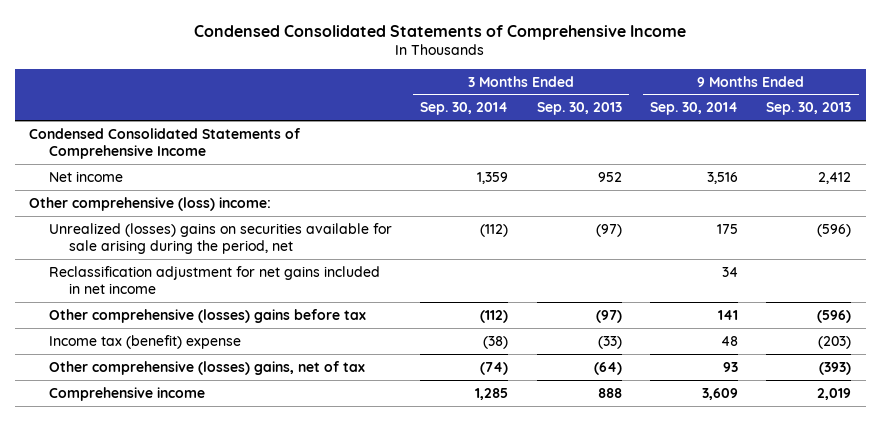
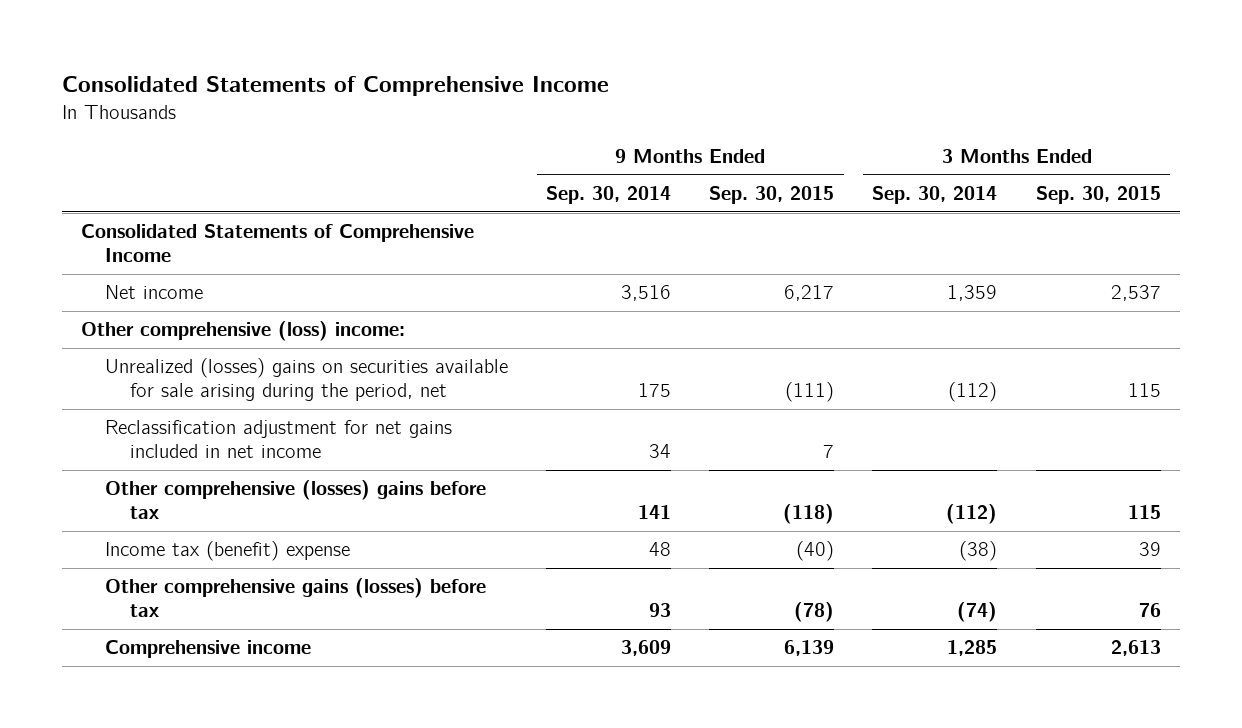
[194,24,687,40] Condensed Consolidated Statements of Comprehensive Income -> [62,76,610,97] Consolidated Statements of Comprehensive Income
[536,102,622,116] Sep. 30, 2013 -> none
[766,102,852,116] Sep. 30, 2013 -> none
none -> [709,186,835,205] Sep. 30, 2015
none -> [1035,186,1161,205] Sep. 30, 2015
[29,127,302,160] Condensed Consolidated Statements of Comprehensive Income -> [81,224,475,263] Consolidated Statements of Comprehensive Income
[48,360,365,375] Other comprehensive (losses) gains, net of tax -> [105,578,487,618] Other comprehensive gains (losses) before tax

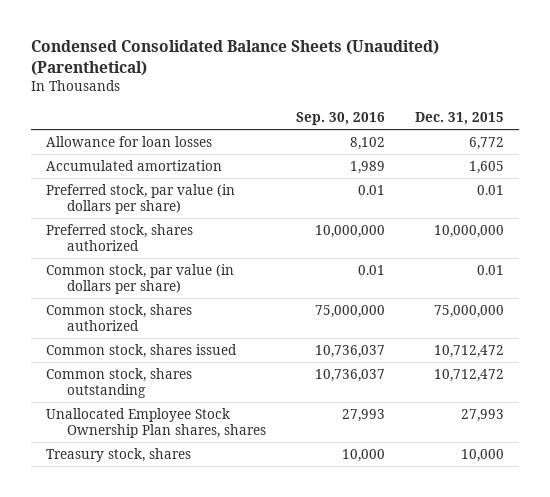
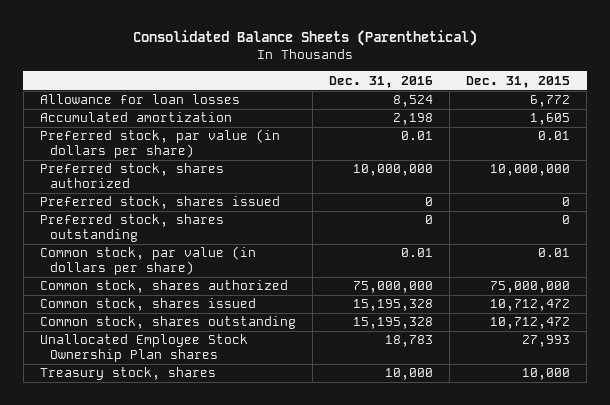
[30,39,439,77] Condensed Consolidated Balance Sheets (Unaudited) (Parenthetical) -> [132,30,477,47] Consolidated Balance Sheets (Parenthetical)
[295,112,385,126] Sep. 30, 2016 -> none
none -> [328,75,433,88] Dec. 31, 2016
none -> [39,196,280,210] Preferred stock, shares issued
none -> [39,214,224,242] Preferred stock, shares outstanding
[45,408,266,438] Unallocated Employee Stock Ownership Plan shares, shares -> [39,334,248,362] Unallocated Employee Stock Ownership Plan shares

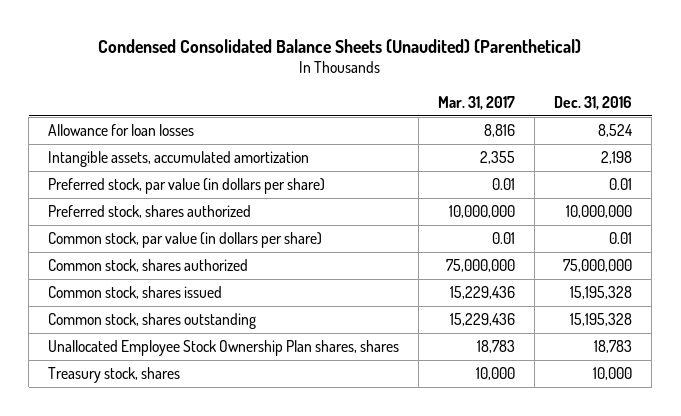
[132,30,477,47] Consolidated Balance Sheets (Parenthetical) -> [98,38,582,53] Condensed Consolidated Balance Sheets (Unaudited) (Parenthetical)
[466,75,571,88] Dec. 31, 2015 -> none
none -> [438,95,516,110] Mar. 31, 2017
[39,112,232,123] Accumulated amortization -> [48,151,310,168] Intangible assets, accumulated amortization
[39,196,280,210] Preferred stock, shares issued -> none
[39,214,224,242] Preferred stock, shares outstanding -> none
[39,334,248,362] Unallocated Employee Stock Ownership Plan shares -> [48,340,400,357] Unallocated Employee Stock Ownership Plan shares, shares

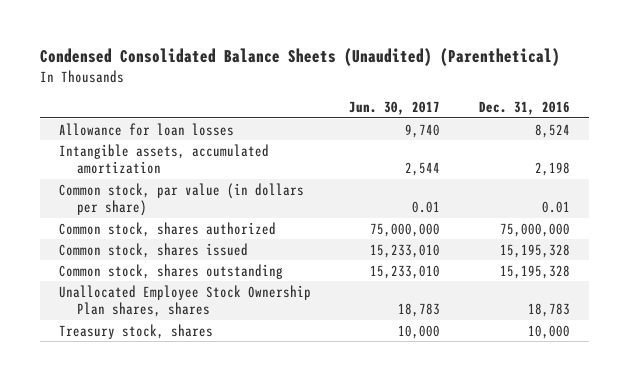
[438,95,516,110] Mar. 31, 2017 -> none
none -> [349,101,441,116] Jun. 30, 2017
[48,178,326,195] Preferred stock, par value (in dollars per share) -> none
[48,205,252,219] Preferred stock, shares authorized -> none

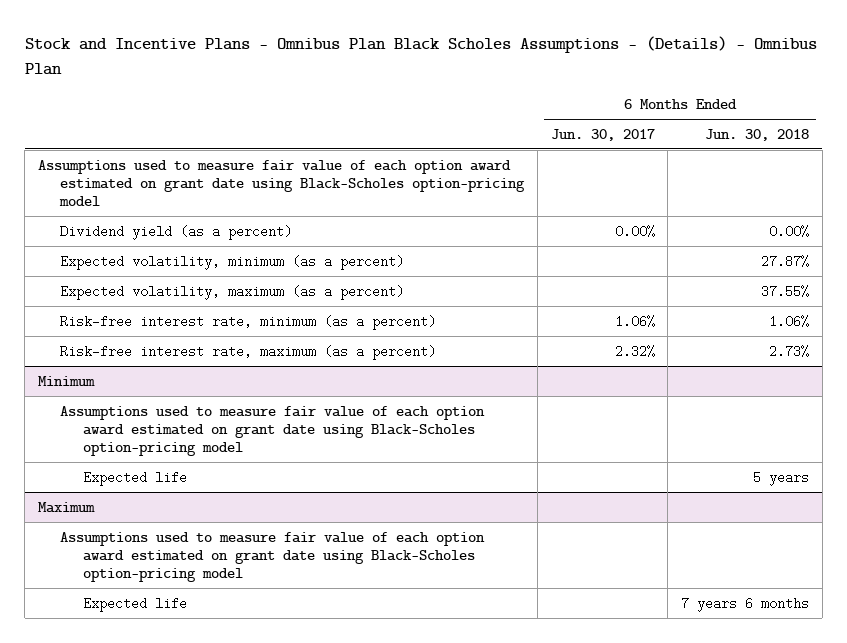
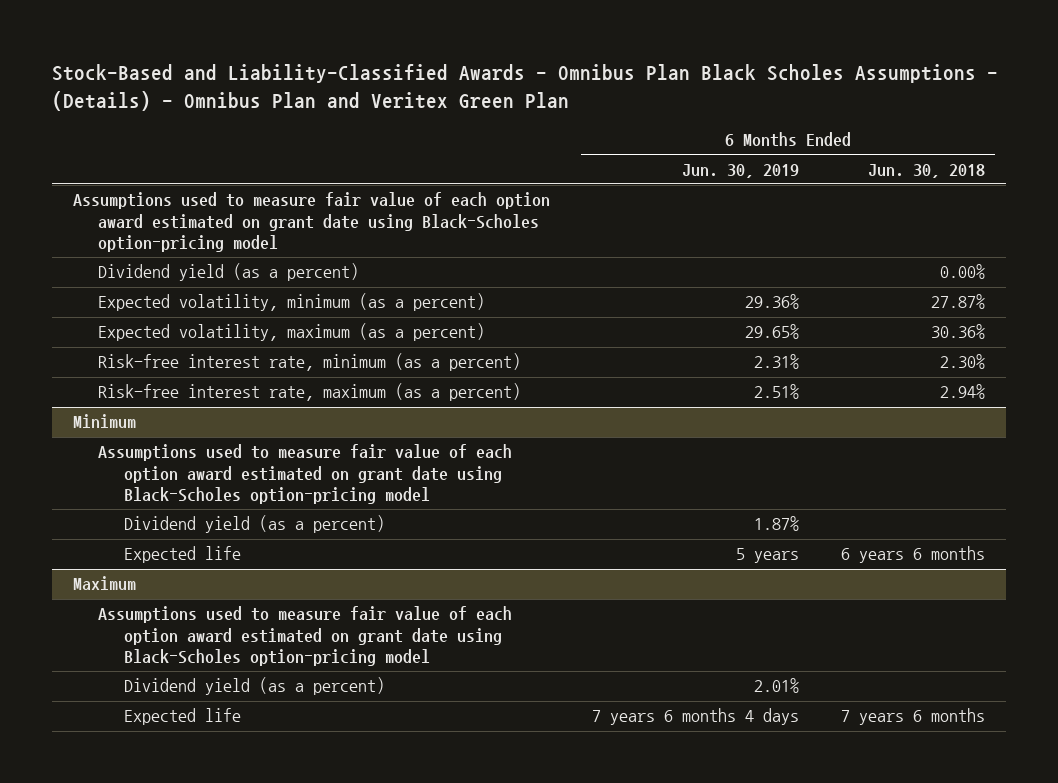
[24,36,817,75] Stock and Incentive Plans - Omnibus Plan Black Scholes Assumptions - (Details) - Omnibus Plan -> [51,64,998,111] Stock-Based and Liability-Classified Awards - Omnibus Plan Black Scholes Assumptions - (Details) - Omnibus Plan and Veritex Green Plan
[550,128,655,141] Jun. 30, 2017 -> none
none -> [681,163,799,178] Jun. 30, 2019
[761,284,810,298] 37.55% -> [930,324,985,340] 30.36%
[769,314,810,328] 1.06% -> [939,354,985,370] 2.30%
[769,344,810,358] 2.73% -> [939,384,985,400] 2.94%
none -> [123,515,385,534] Dividend yield (as a percent)
[753,470,810,486] 5 years -> [840,546,985,564] 6 years 6 months
none -> [123,677,385,696] Dividend yield (as a percent)

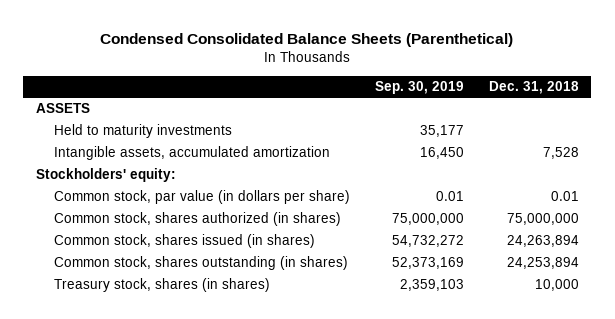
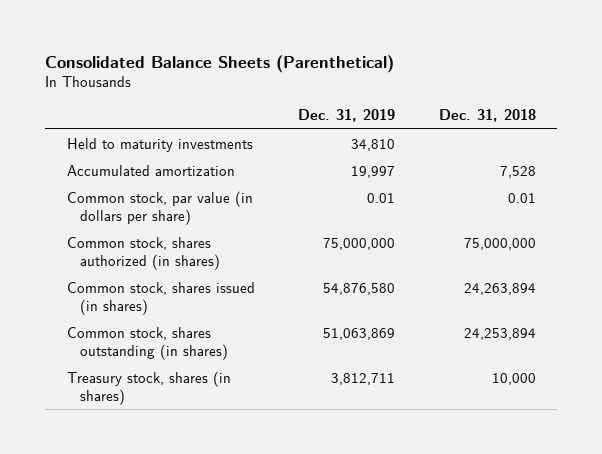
[100,33,514,48] Condensed Consolidated Balance Sheets (Parenthetical) -> [45,54,395,73] Consolidated Balance Sheets (Parenthetical)
[374,81,464,95] Sep. 30, 2019 -> none
none -> [298,109,396,123] Dec. 31, 2019
[35,103,90,114] ASSETS -> none
[35,168,176,183] Stockholders' equity: -> none
[53,146,330,161] Intangible assets, accumulated amortization -> [66,164,235,176] Accumulated amortization

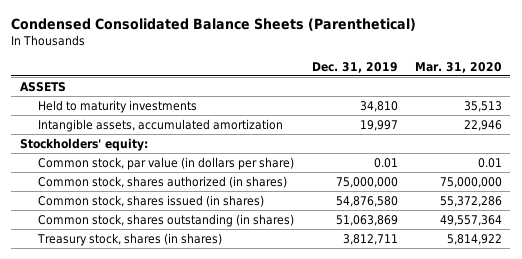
[45,54,395,73] Consolidated Balance Sheets (Parenthetical) -> [11,18,417,32] Condensed Consolidated Balance Sheets (Parenthetical)
[438,109,536,123] Dec. 31, 2018 -> none
none -> [414,61,502,73] Mar. 31, 2020
none -> [19,81,66,92] ASSETS
[66,164,235,176] Accumulated amortization -> [38,118,284,132] Intangible assets, accumulated amortization
none -> [19,137,148,151] Stockholders' equity:

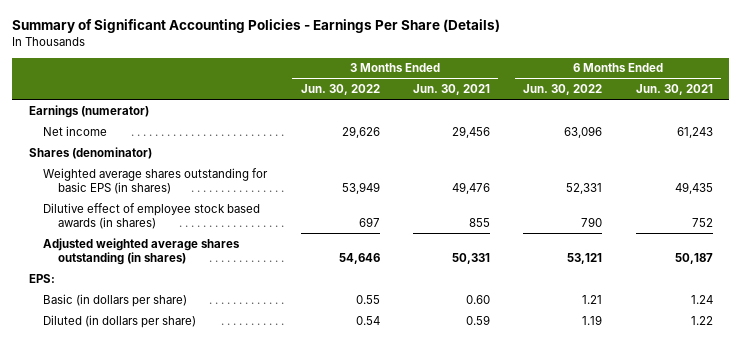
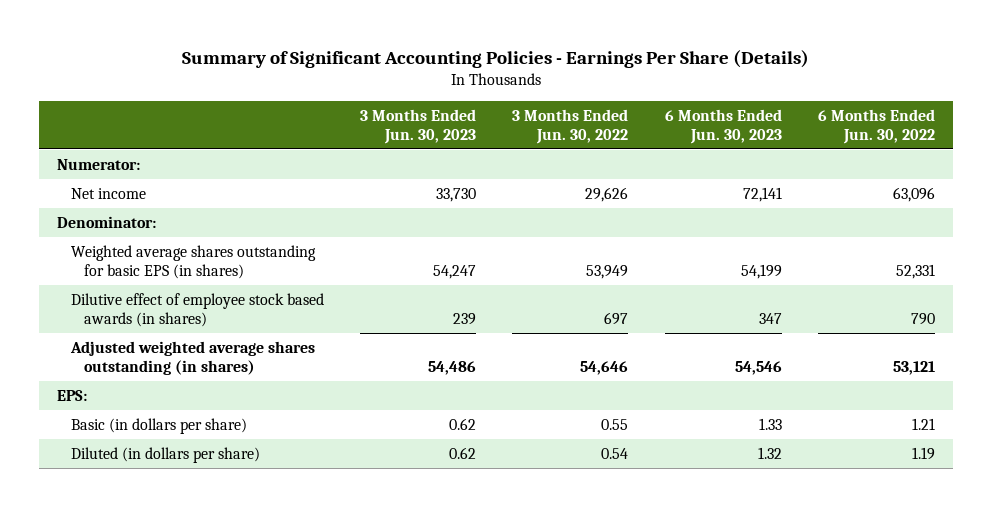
[413,84,491,96] Jun. 30, 2021 -> none
[635,84,713,96] Jun. 30, 2021 -> none
none -> [359,109,476,144] 3 Months Ended Jun. 30, 2023
none -> [664,109,782,144] 6 Months Ended Jun. 30, 2023
[28,104,149,118] Earnings (numerator) -> [56,159,140,171] Numerator:
[28,146,152,159] Shares (denominator) -> [56,216,156,229] Denominator:

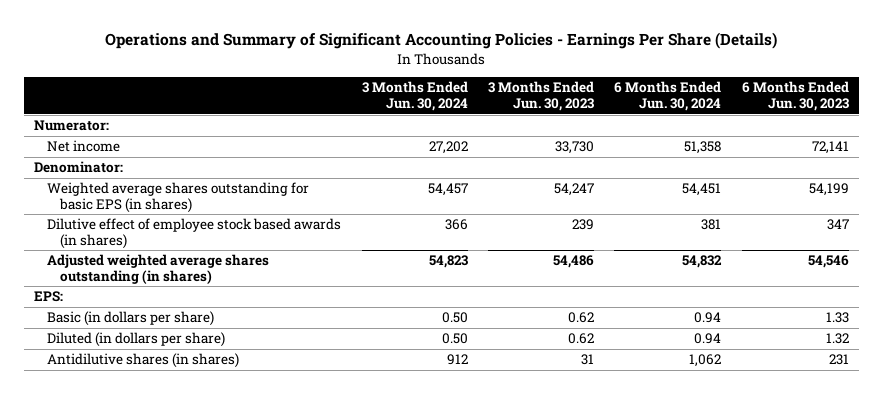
[181,49,809,68] Summary of Significant Accounting Policies - Earnings Per Share (Details) -> [105,32,778,50] Operations and Summary of Significant Accounting Policies - Earnings Per Share (Details)
[512,109,629,144] 3 Months Ended Jun. 30, 2022 -> none
[818,109,936,144] 6 Months Ended Jun. 30, 2022 -> none
none -> [361,81,468,112] 3 Months Ended Jun. 30, 2024
none -> [614,81,722,112] 6 Months Ended Jun. 30, 2024
none -> [47,353,240,369] Antidilutive shares (in shares)

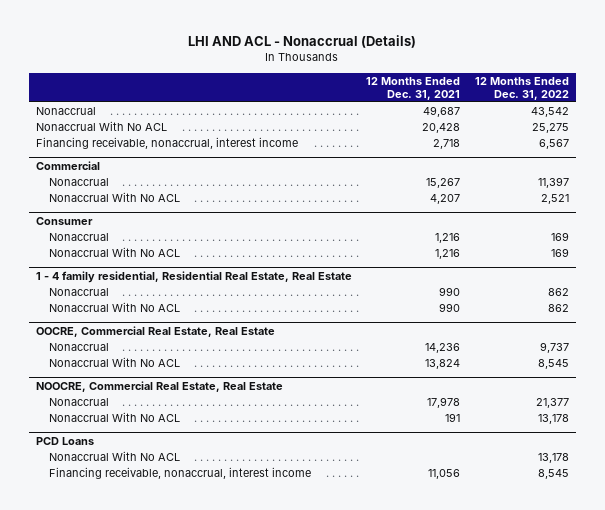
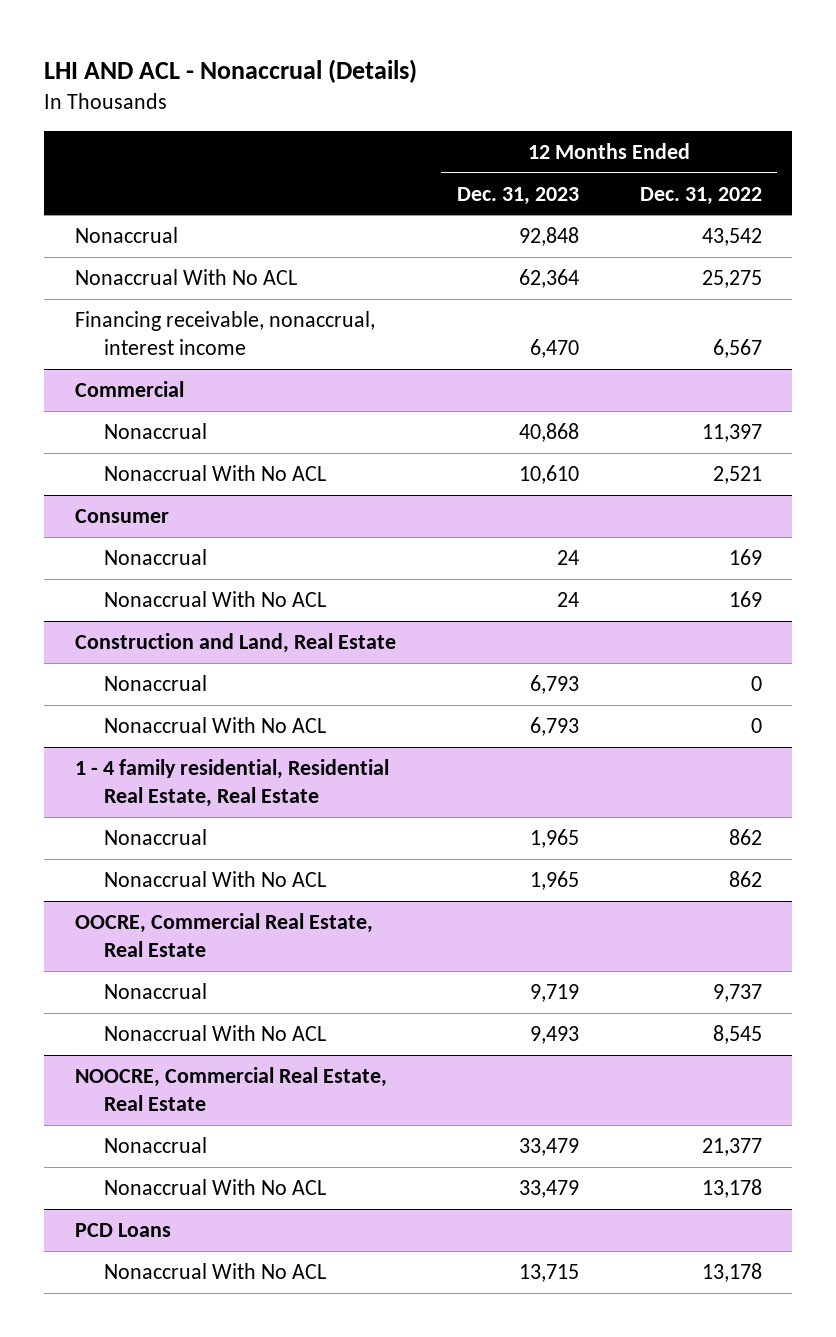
[366,76,461,100] 12 Months Ended Dec. 31, 2021 -> none
none -> [456,186,579,205] Dec. 31, 2023
none -> [74,633,396,654] Construction and Land, Real Estate
none -> [104,675,208,692] Nonaccrual
none -> [104,717,327,734] Nonaccrual With No ACL
[49,467,312,480] Financing receivable, nonaccrual, interest income -> none

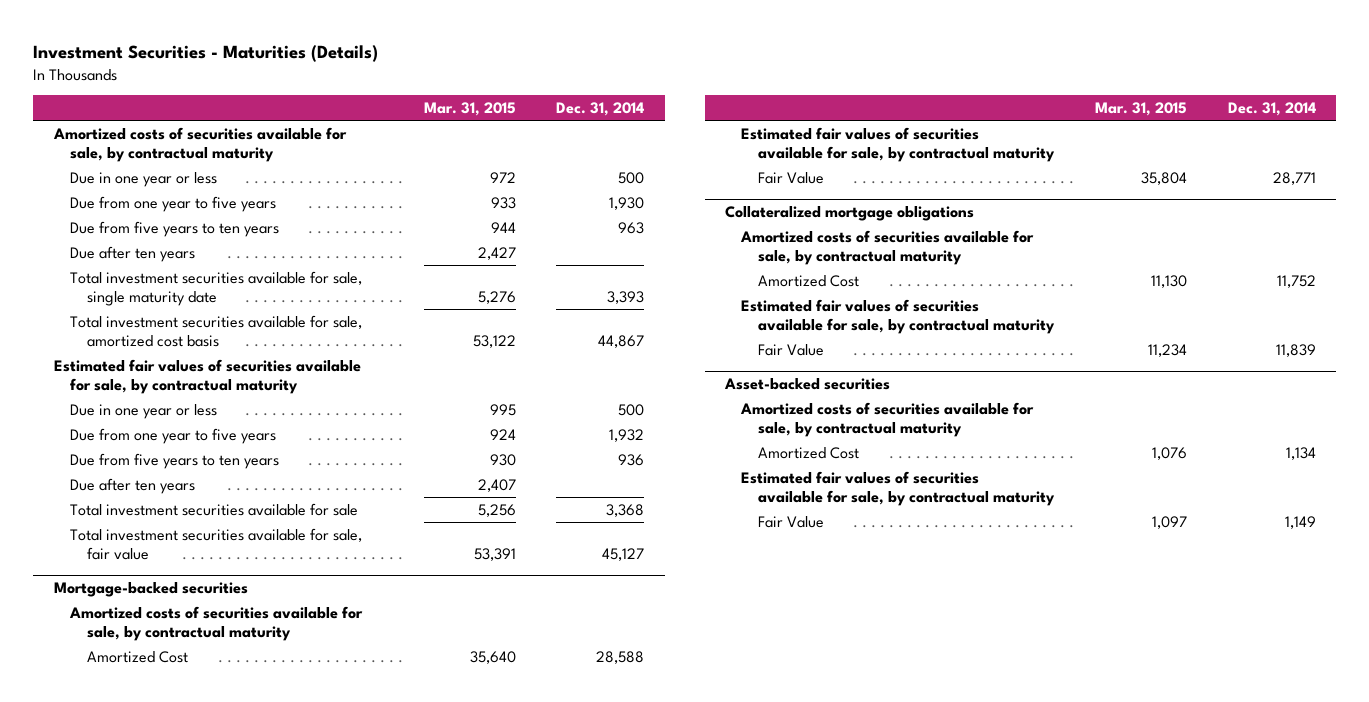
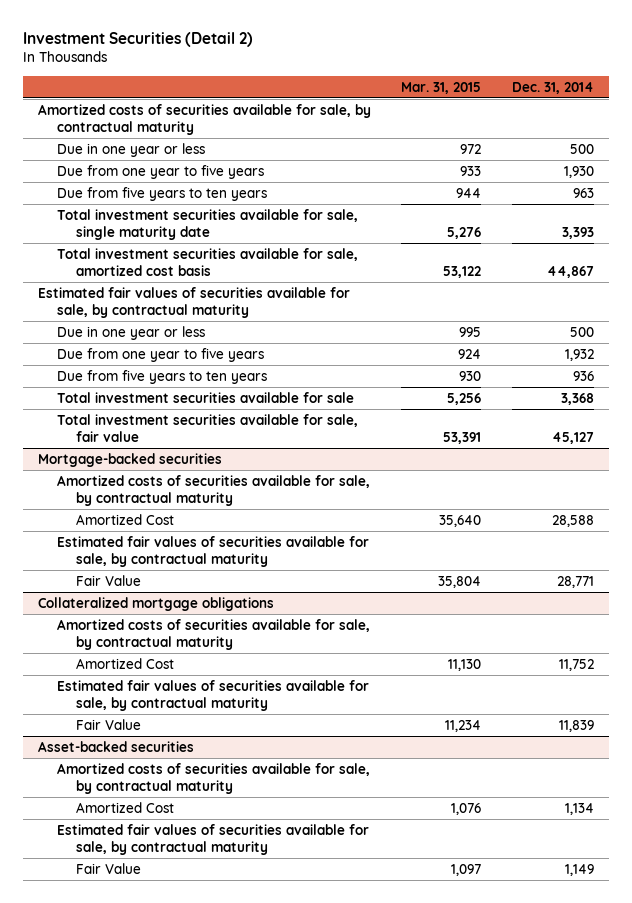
[33,45,379,63] Investment Securities - Maturities (Details) -> [22,31,253,47] Investment Securities (Detail 2)
[70,245,196,262] Due after ten years -> none
[70,477,196,494] Due after ten years -> none

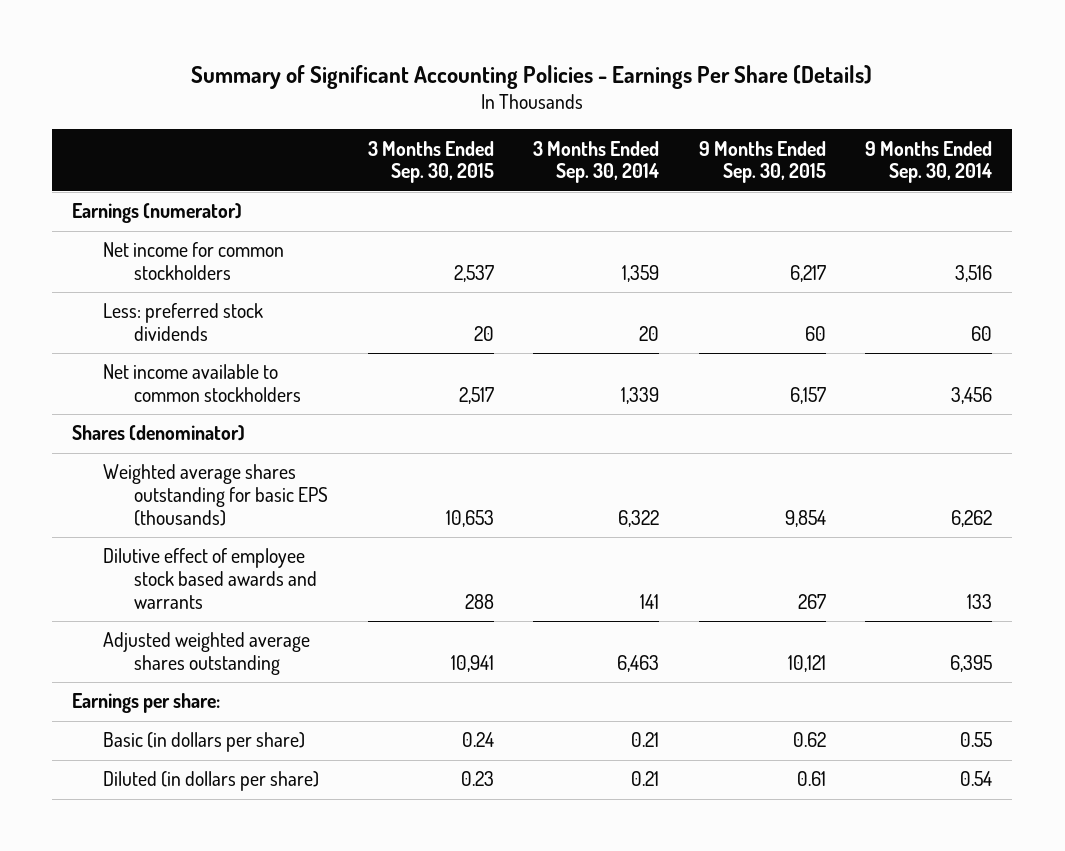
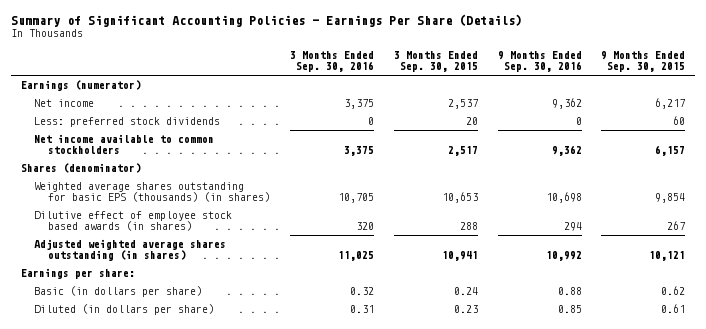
[533,140,660,184] 3 Months Ended Sep. 30, 2014 -> none
[865,140,993,184] 9 Months Ended Sep. 30, 2014 -> none
none -> [290,51,375,73] 3 Months Ended Sep. 30, 2016
none -> [497,51,582,73] 9 Months Ended Sep. 30, 2016
[103,242,285,281] Net income for common stockholders -> [34,99,95,108] Net income
[103,464,329,527] Weighted average shares outstanding for basic EPS (thousands) -> [34,182,271,203] Weighted average shares outstanding for basic EPS (thousands) (in shares)
[103,548,318,610] Dilutive effect of employee stock based awards and warrants -> [34,211,233,232] Dilutive effect of employee stock based awards (in shares)
[103,632,311,676] Adjusted weighted average shares outstanding -> [34,239,227,262] Adjusted weighted average shares outstanding (in shares)

